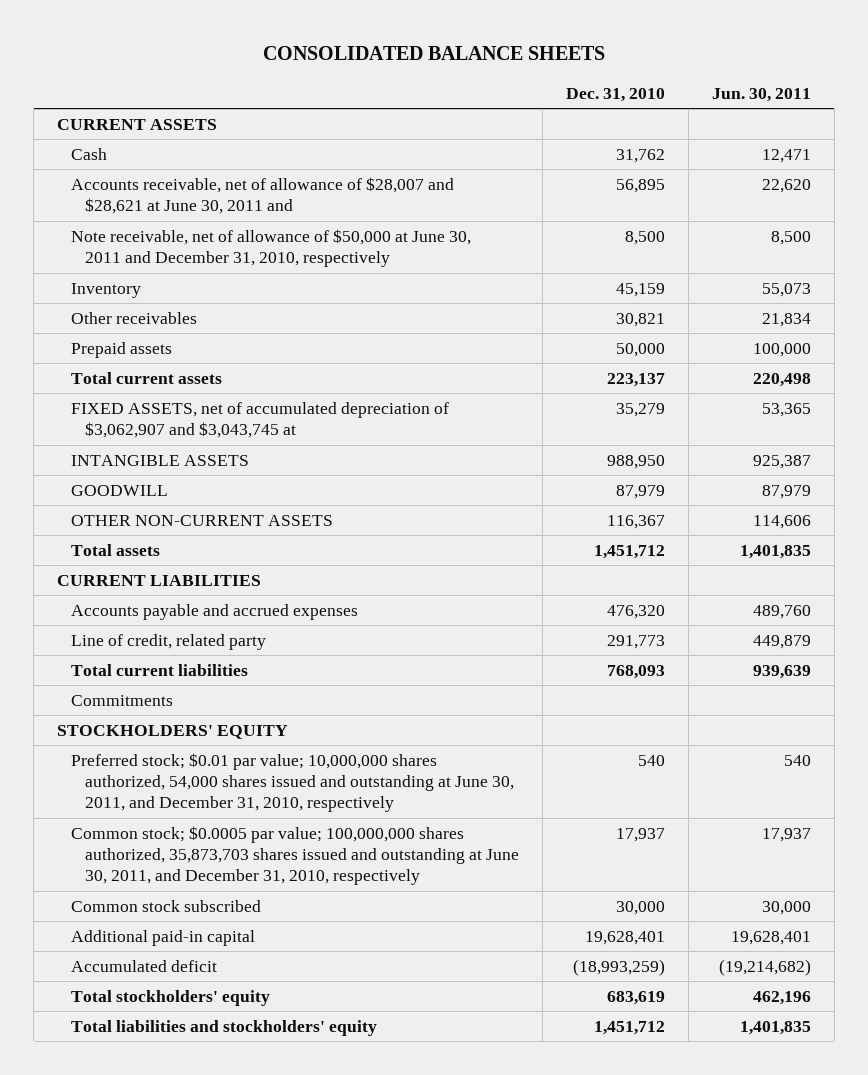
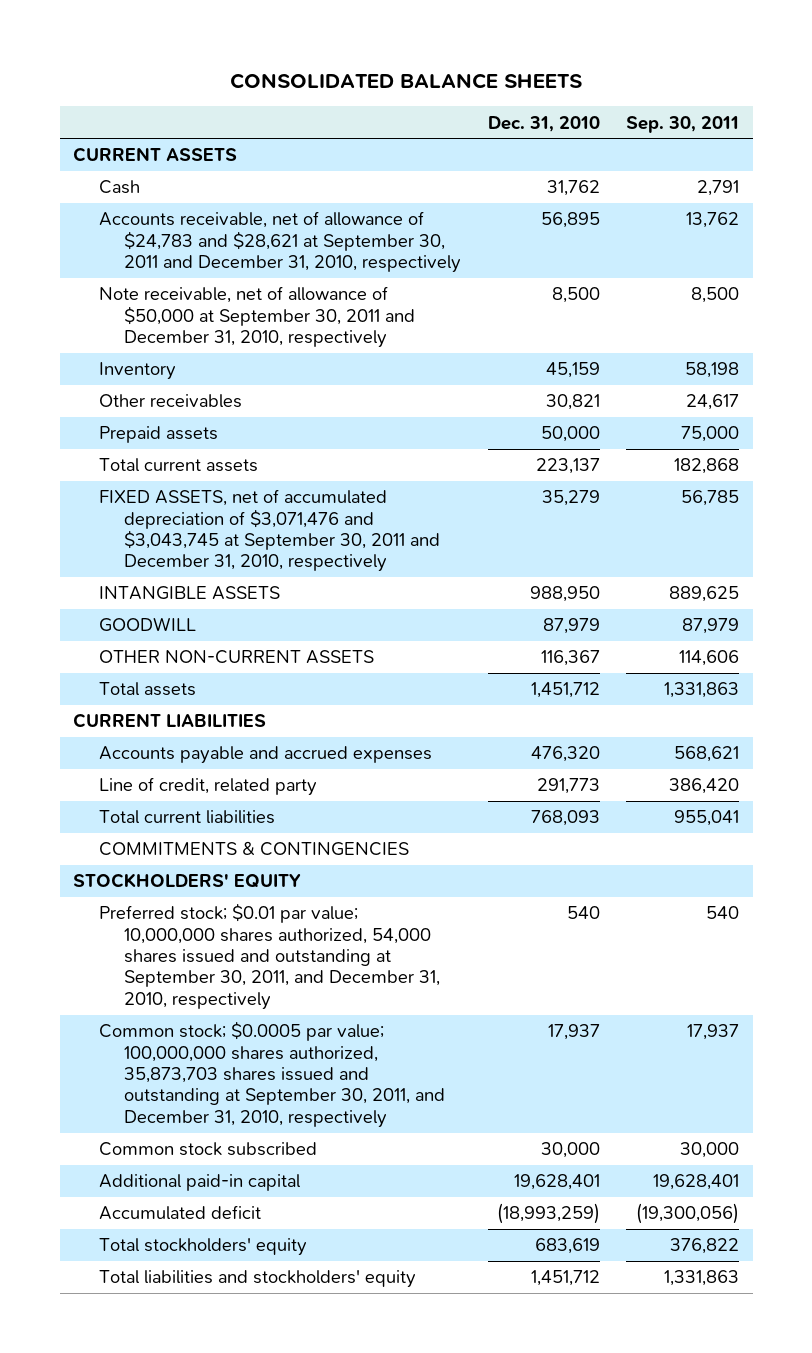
[711,87,811,102] Jun. 30, 2011 -> none
none -> [626,115,740,133] Sep. 30, 2011
[70,176,454,214] Accounts receivable, net of allowance of $28,007 and $28,621 at June 30, 2011 and -> [98,211,462,274] Accounts receivable, net of allowance of $24,783 and $28,621 at September 30, 2011 and December 31, 2010, respectively
[70,228,471,267] Note receivable, net of allowance of $50,000 at June 30, 2011 and December 31, 2010, respectively -> [98,286,416,349] Note receivable, net of allowance of $50,000 at September 30, 2011 and December 31, 2010, respectively
[70,401,449,438] FIXED ASSETS, net of accumulated depreciation of $3,062,907 and $3,043,745 at -> [98,489,441,573] FIXED ASSETS, net of accumulated depreciation of $3,071,476 and $3,043,745 at September 30, 2011 and December 31, 2010, respectively
[70,694,173,706] Commitments -> [98,841,409,857] COMMITMENTS & CONTINGENCIES
[70,752,514,813] Preferred stock; $0.01 par value; 10,000,000 shares authorized, 54,000 shares issued and outstanding at June 30, 2011, and December 31, 2010, respectively -> [98,903,441,1010] Preferred stock; $0.01 par value; 10,000,000 shares authorized, 54,000 shares issued and outstanding at September 30, 2011, and December 31, 2010, respectively
[70,825,519,886] Common stock; $0.0005 par value; 100,000,000 shares authorized, 35,873,703 shares issued and outstanding at June 30, 2011, and December 31, 2010, respectively -> [98,1021,446,1128] Common stock; $0.0005 par value; 100,000,000 shares authorized, 35,873,703 shares issued and outstanding at September 30, 2011, and December 31, 2010, respectively

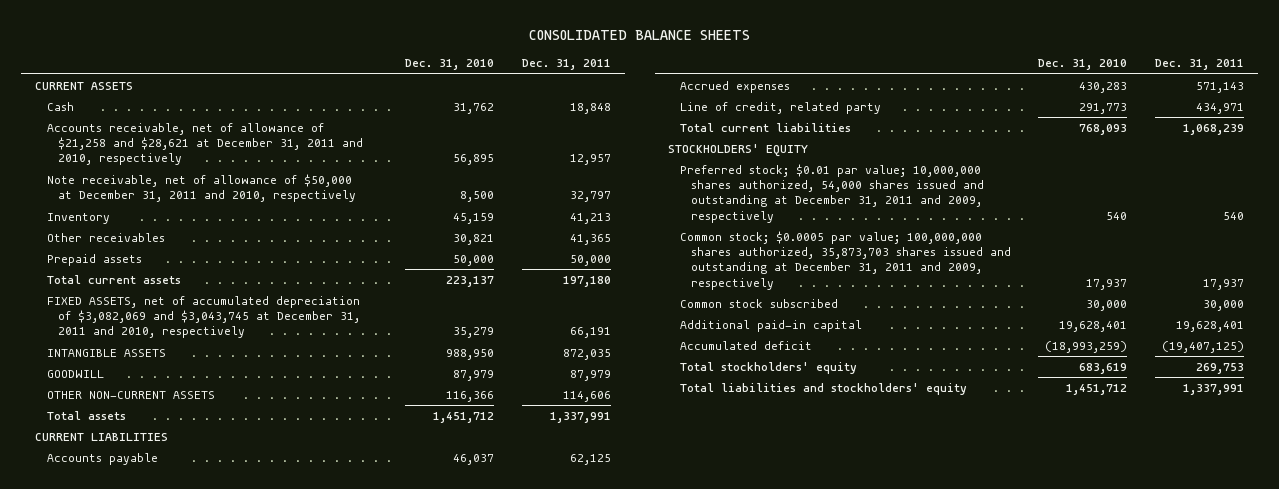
[626,115,740,133] Sep. 30, 2011 -> none
none -> [521,59,611,71] Dec. 31, 2011
[98,211,462,274] Accounts receivable, net of allowance of $24,783 and $28,621 at September 30, 2011 and December 31, 2010, respectively -> [46,122,363,166] Accounts receivable, net of allowance of $21,258 and $28,621 at December 31, 2011 and 2010, respectively
[98,286,416,349] Note receivable, net of allowance of $50,000 at September 30, 2011 and December 31, 2010, respectively -> [46,173,356,203] Note receivable, net of allowance of $50,000 at December 31, 2011 and 2010, respectively
[98,489,441,573] FIXED ASSETS, net of accumulated depreciation of $3,071,476 and $3,043,745 at September 30, 2011 and December 31, 2010, respectively -> [46,295,360,339] FIXED ASSETS, net of accumulated depreciation of $3,082,069 and $3,043,745 at December 31, 2011 and 2010, respectively
[540,650,600,667] 116,367 -> [446,390,495,402] 116,366
[98,746,432,765] Accounts payable and accrued expenses -> none
none -> [46,452,158,465] Accounts payable
none -> [679,80,790,93] Accrued expenses
[98,841,409,857] COMMITMENTS & CONTINGENCIES -> none
[98,903,441,1010] Preferred stock; $0.01 par value; 10,000,000 shares authorized, 54,000 shares issued and outstanding at September 30, 2011, and December 31, 2010, respectively -> [679,163,984,223] Preferred stock; $0.01 par value; 10,000,000 shares authorized, 54,000 shares issued and outstanding at December 31, 2011 and 2009, respectively
[98,1021,446,1128] Common stock; $0.0005 par value; 100,000,000 shares authorized, 35,873,703 shares issued and outstanding at September 30, 2011, and December 31, 2010, respectively -> [679,230,1011,290] Common stock; $0.0005 par value; 100,000,000 shares authorized, 35,873,703 shares issued and outstanding at December 31, 2011 and 2009, respectively

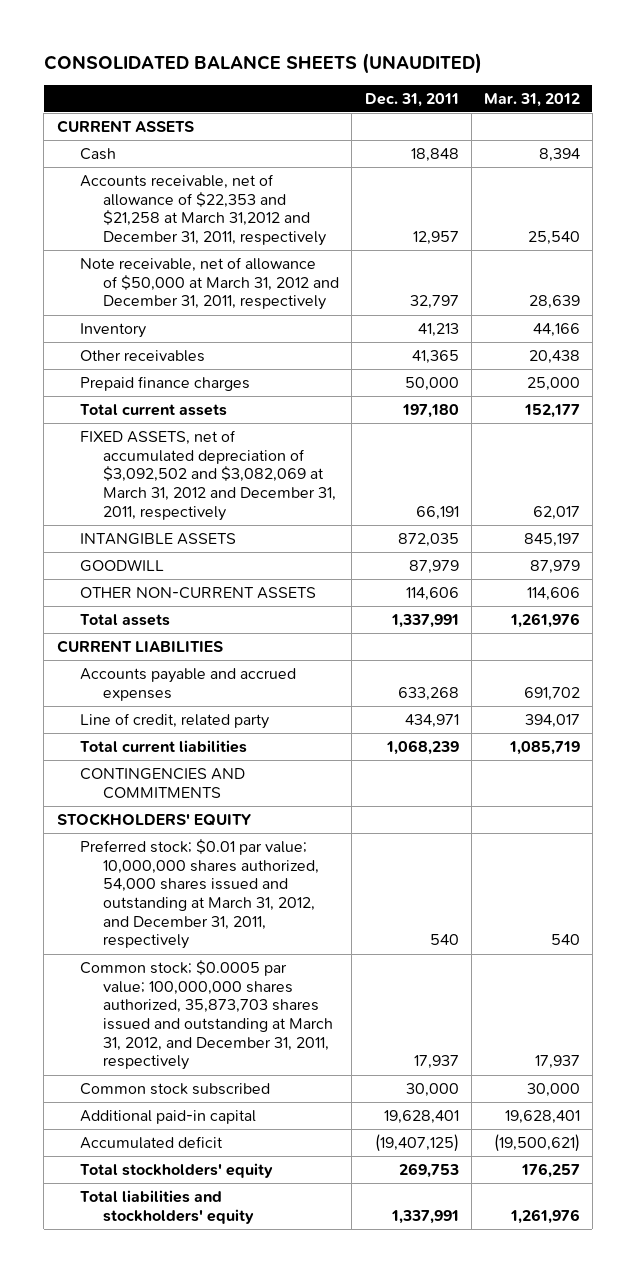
[528,30,750,41] CONSOLIDATED BALANCE SHEETS -> [43,52,482,74] CONSOLIDATED BALANCE SHEETS (UNAUDITED)
[405,59,495,71] Dec. 31, 2010 -> none
none -> [483,92,580,107] Mar. 31, 2012
[46,122,363,166] Accounts receivable, net of allowance of $21,258 and $28,621 at December 31, 2011 and 2010, respectively -> [79,174,327,246] Accounts receivable, net of allowance of $22,353 and $21,258 at March 31,2012 and December 31, 2011, respectively
[46,173,356,203] Note receivable, net of allowance of $50,000 at December 31, 2011 and 2010, respectively -> [79,257,340,311] Note receivable, net of allowance of $50,000 at March 31, 2012 and December 31, 2011, respectively
[46,253,142,266] Prepaid assets -> [79,376,250,392] Prepaid finance charges
[46,295,360,339] FIXED ASSETS, net of accumulated depreciation of $3,082,069 and $3,043,745 at December 31, 2011 and 2010, respectively -> [79,430,337,521] FIXED ASSETS, net of accumulated depreciation of $3,092,502 and $3,082,069 at March 31, 2012 and December 31, 2011, respectively
[46,452,158,465] Accounts payable -> none
[679,80,790,93] Accrued expenses -> none
none -> [79,668,296,701] Accounts payable and accrued expenses
none -> [79,768,245,799] CONTINGENCIES AND COMMITMENTS
[679,163,984,223] Preferred stock; $0.01 par value; 10,000,000 shares authorized, 54,000 shares issued and outstanding at December 31, 2011 and 2009, respectively -> [79,839,320,950] Preferred stock; $0.01 par value; 10,000,000 shares authorized, 54,000 shares issued and outstanding at March 31, 2012, and December 31, 2011, respectively
[679,230,1011,290] Common stock; $0.0005 par value; 100,000,000 shares authorized, 35,873,703 shares issued and outstanding at December 31, 2011 and 2009, respectively -> [79,960,334,1071] Common stock; $0.0005 par value; 100,000,000 shares authorized, 35,873,703 shares issued and outstanding at March 31, 2012, and December 31, 2011, respectively

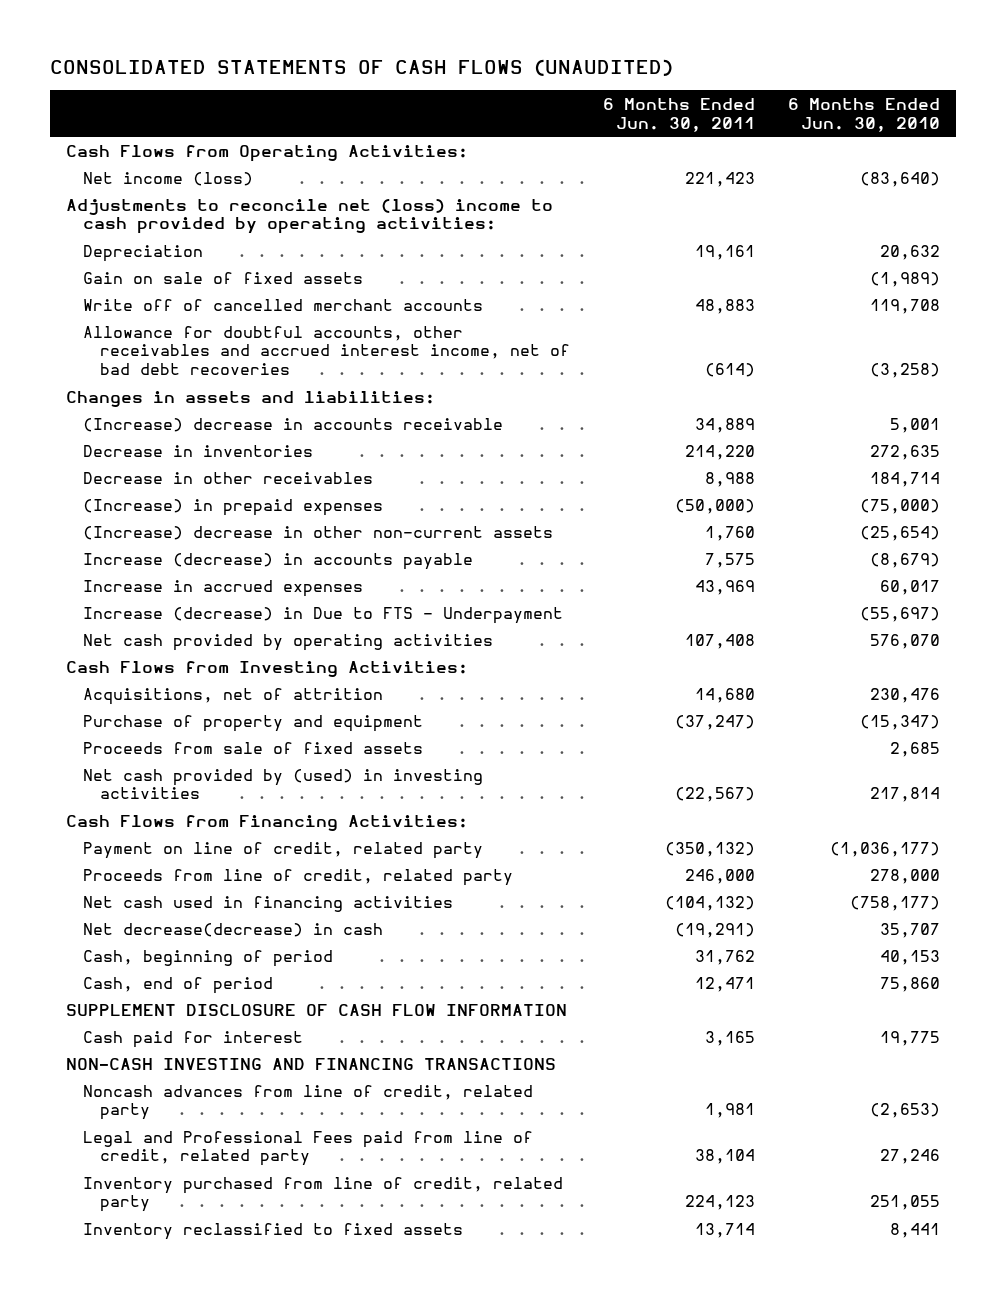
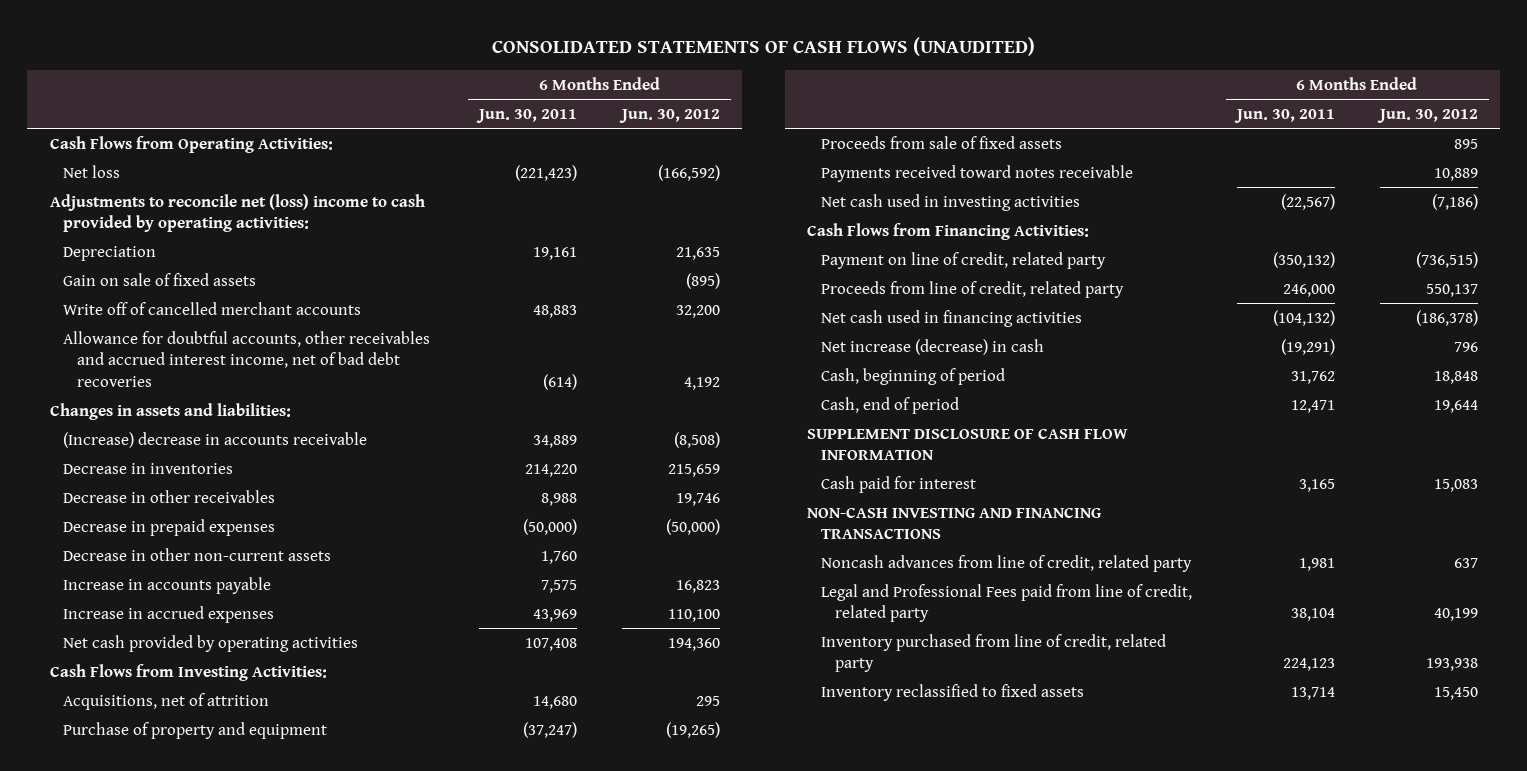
[787,97,940,132] 6 Months Ended Jun. 30, 2010 -> none
none -> [618,108,720,123] Jun. 30, 2012
[83,171,254,186] Net income (loss) -> [63,164,121,178] Net loss
[685,171,756,187] 221,423 -> [515,164,578,181] (221,423)
[83,498,384,516] (Increase) in prepaid expenses -> [63,518,276,536] Decrease in prepaid expenses
[83,525,554,540] (Increase) decrease in other non-current assets -> [63,547,332,561] Decrease in other non-current assets
[83,552,474,570] Increase (decrease) in accounts payable -> [63,576,272,594] Increase in accounts payable
[83,606,564,624] Increase (decrease) in Due to FTS - Underpayment -> none
none -> [821,164,1134,182] Payments received toward notes receivable
[83,768,484,800] Net cash provided by (used) in investing activities -> [821,193,1081,211] Net cash used in investing activities
[83,922,384,937] Net decrease(decrease) in cash -> [821,338,1045,355] Net increase (decrease) in cash

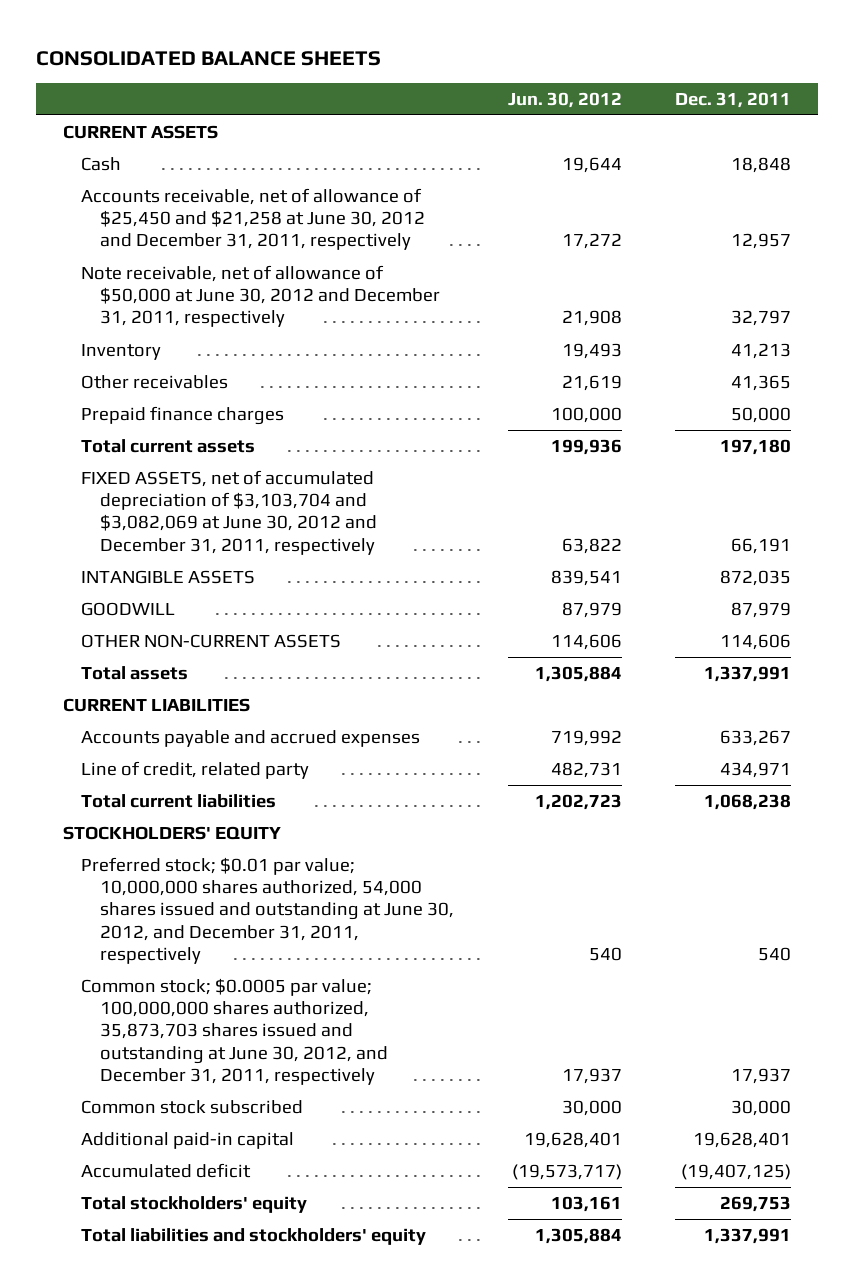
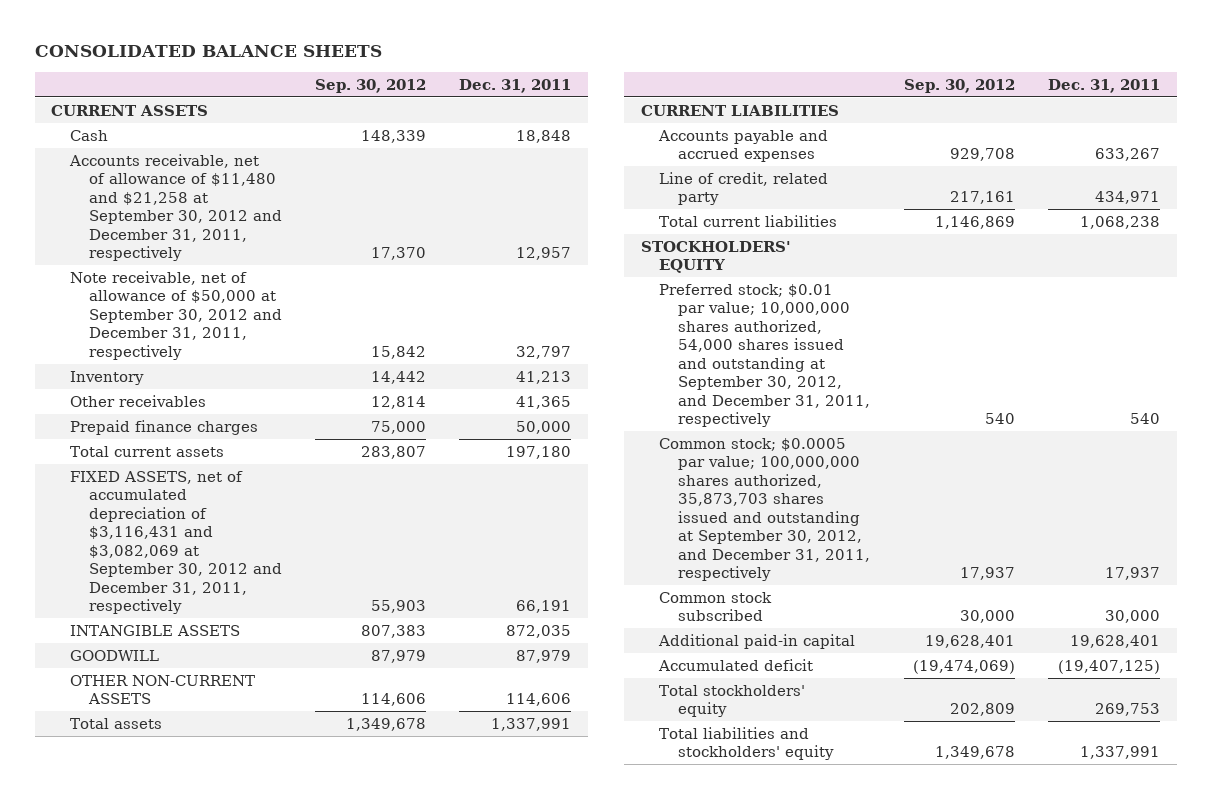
[507,91,622,108] Jun. 30, 2012 -> none
none -> [315,78,427,93] Sep. 30, 2012
[81,188,426,251] Accounts receivable, net of allowance of $25,450 and $21,258 at June 30, 2012 and December 31, 2011, respectively -> [69,153,282,262] Accounts receivable, net of allowance of $11,480 and $21,258 at September 30, 2012 and December 31, 2011, respectively
[81,265,441,328] Note receivable, net of allowance of $50,000 at June 30, 2012 and December 31, 2011, respectively -> [70,270,282,360] Note receivable, net of allowance of $50,000 at September 30, 2012 and December 31, 2011, respectively
[81,470,378,555] FIXED ASSETS, net of accumulated depreciation of $3,103,704 and $3,082,069 at June 30, 2012 and December 31, 2011, respectively -> [70,470,282,615] FIXED ASSETS, net of accumulated depreciation of $3,116,431 and $3,082,069 at September 30, 2012 and December 31, 2011, respectively
[81,857,455,964] Preferred stock; $0.01 par value; 10,000,000 shares authorized, 54,000 shares issued and outstanding at June 30, 2012, and December 31, 2011, respectively -> [659,283,871,428] Preferred stock; $0.01 par value; 10,000,000 shares authorized, 54,000 shares issued and outstanding at September 30, 2012, and December 31, 2011, respectively
[81,978,389,1085] Common stock; $0.0005 par value; 100,000,000 shares authorized, 35,873,703 shares issued and outstanding at June 30, 2012, and December 31, 2011, respectively -> [659,437,871,582] Common stock; $0.0005 par value; 100,000,000 shares authorized, 35,873,703 shares issued and outstanding at September 30, 2012, and December 31, 2011, respectively

